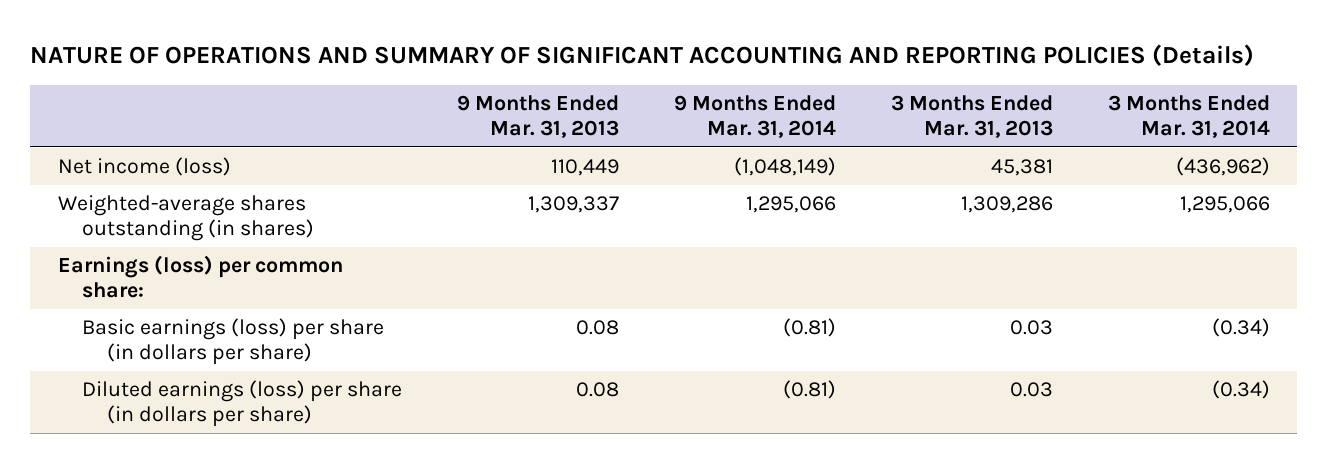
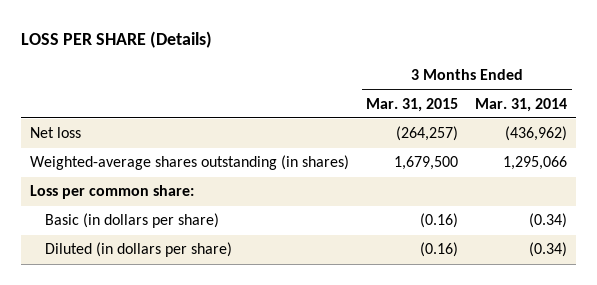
[30,44,1255,67] NATURE OF OPERATIONS AND SUMMARY OF SIGNIFICANT ACCOUNTING AND REPORTING POLICIES (Details) -> [20,31,212,49] LOSS PER SHARE (Details)
[457,94,620,139] 9 Months Ended Mar. 31, 2013 -> none
[673,94,836,139] 9 Months Ended Mar. 31, 2014 -> none
[890,94,1053,139] 3 Months Ended Mar. 31, 2013 -> none
none -> [365,97,458,112] Mar. 31, 2015
[57,157,231,177] Net income (loss) -> [29,127,81,139] Net loss
[57,255,343,299] Earnings (loss) per common share: -> [29,185,194,200] Loss per common share:
[82,318,385,366] Basic earnings (loss) per share (in dollars per share) -> [44,213,219,229] Basic (in dollars per share)
[82,380,403,428] Diluted earnings (loss) per share (in dollars per share) -> [44,242,232,258] Diluted (in dollars per share)

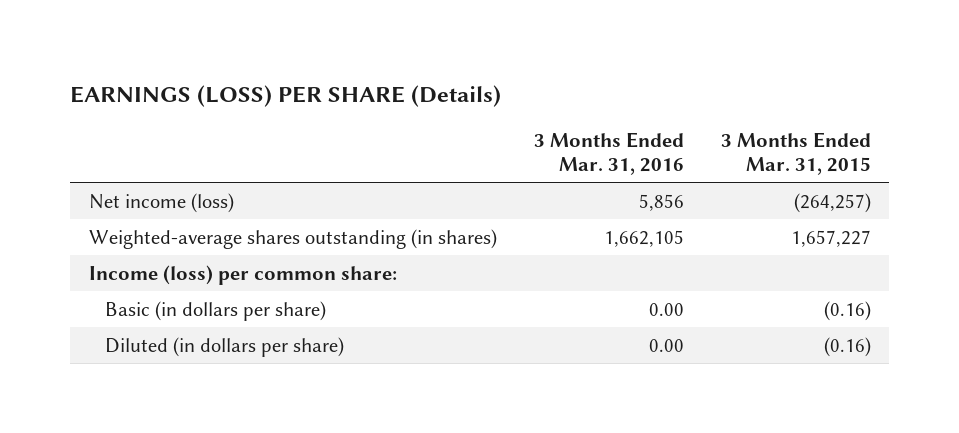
[20,31,212,49] LOSS PER SHARE (Details) -> [70,84,502,107] EARNINGS (LOSS) PER SHARE (Details)
[475,97,568,112] Mar. 31, 2014 -> none
none -> [533,132,684,175] 3 Months Ended Mar. 31, 2016
[29,127,81,139] Net loss -> [88,192,234,213] Net income (loss)
[393,156,458,171] 1,679,500 -> [790,229,871,247] 1,657,227
[29,185,194,200] Loss per common share: -> [88,264,397,285] Income (loss) per common share:

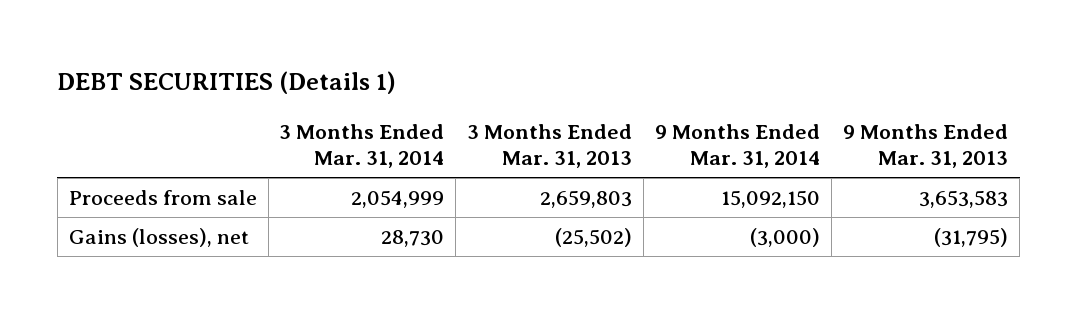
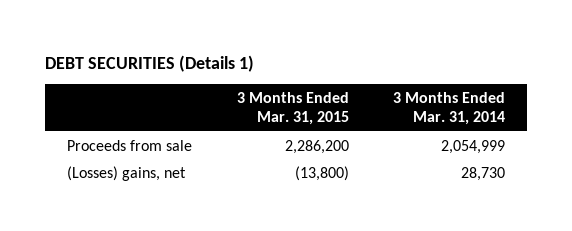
[467,123,633,169] 3 Months Ended Mar. 31, 2013 -> none
[655,123,821,169] 9 Months Ended Mar. 31, 2014 -> none
[843,123,1009,169] 9 Months Ended Mar. 31, 2013 -> none
none -> [236,91,349,126] 3 Months Ended Mar. 31, 2015
[68,227,249,247] Gains (losses), net -> [67,165,187,181] (Losses) gains, net

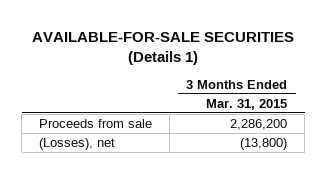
[45,54,255,72] DEBT SECURITIES (Details 1) -> [32,31,295,66] AVAILABLE-FOR-SALE SECURITIES (Details 1)
[392,91,505,126] 3 Months Ended Mar. 31, 2014 -> none
[67,165,187,181] (Losses) gains, net -> [38,137,115,150] (Losses), net

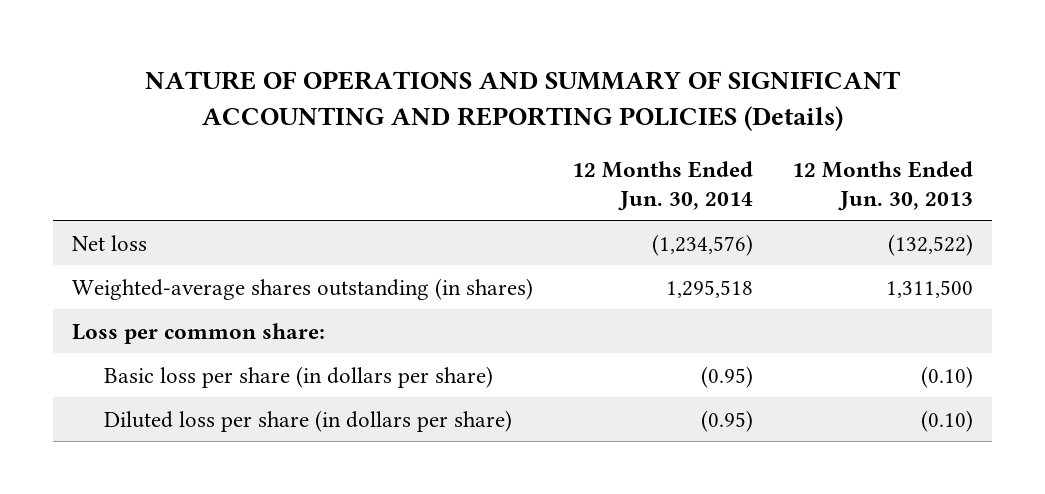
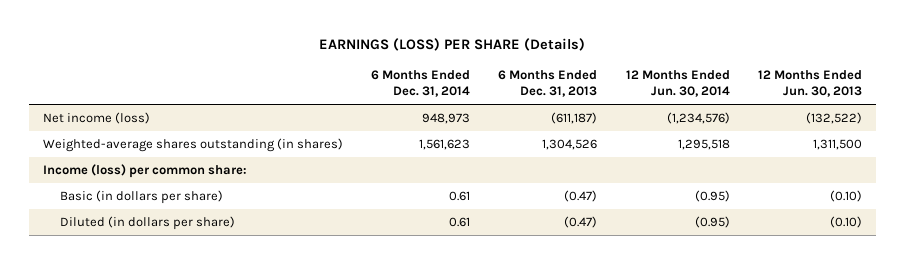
[144,70,901,131] NATURE OF OPERATIONS AND SUMMARY OF SIGNIFICANT ACCOUNTING AND REPORTING POLICIES (Details) -> [319,37,586,51] EARNINGS (LOSS) PER SHARE (Details)
none -> [371,69,471,97] 6 Months Ended Dec. 31, 2014
none -> [498,69,598,97] 6 Months Ended Dec. 31, 2013
[72,234,148,251] Net loss -> [43,112,151,125] Net income (loss)
[72,322,326,344] Loss per common share: -> [43,164,248,179] Income (loss) per common share:
[103,365,493,388] Basic loss per share (in dollars per share) -> [59,190,223,205] Basic (in dollars per share)
[103,409,512,432] Diluted loss per share (in dollars per share) -> [59,216,235,231] Diluted (in dollars per share)

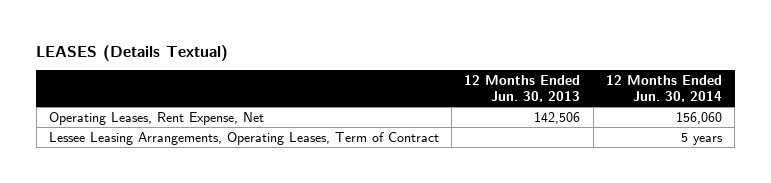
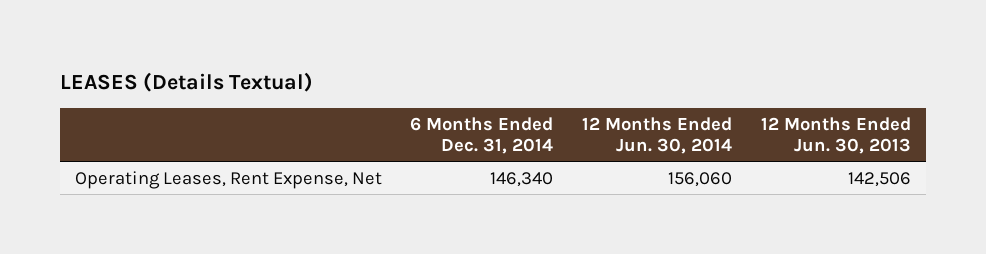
none -> [410,116,554,155] 6 Months Ended Dec. 31, 2014
[48,131,439,145] Lessee Leasing Arrangements, Operating Leases, Term of Contract -> none

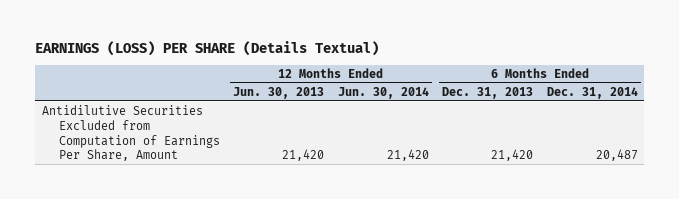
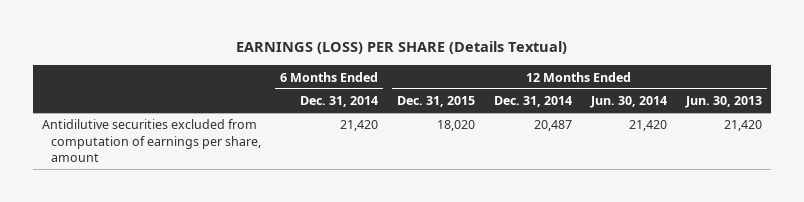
[442,86,534,99] Dec. 31, 2013 -> none
none -> [396,96,475,108] Dec. 31, 2015
none -> [493,96,572,108] Dec. 31, 2014
[41,105,220,162] Antidilutive Securities Excluded from Computation of Earnings Per Share, Amount -> [42,119,262,162] Antidilutive securities excluded from computation of earnings per share, amount
[595,149,638,162] 20,487 -> [340,120,379,132] 21,420

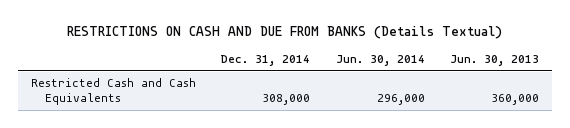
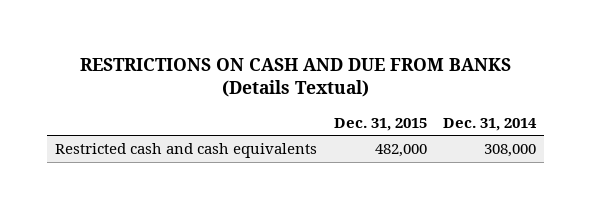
[335,55,425,67] Jun. 30, 2014 -> none
[450,55,540,67] Jun. 30, 2013 -> none
none -> [333,117,427,131] Dec. 31, 2015
[30,78,196,106] Restricted Cash and Cash Equivalents -> [55,143,318,159] Restricted cash and cash equivalents

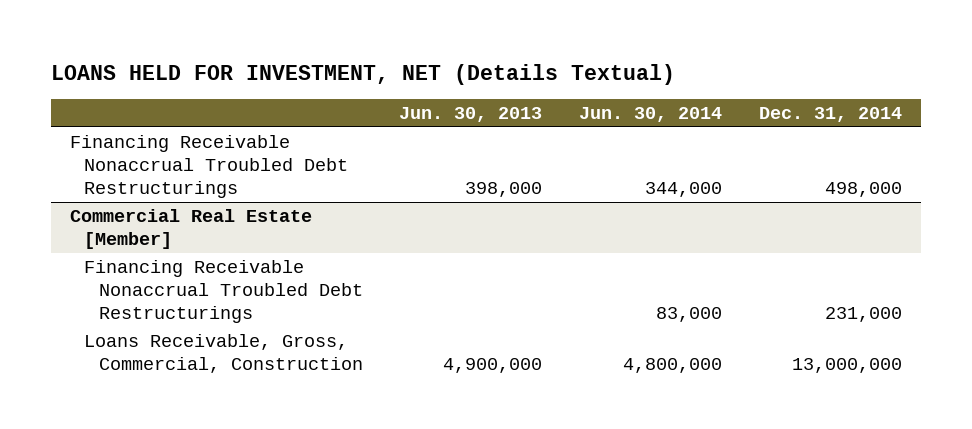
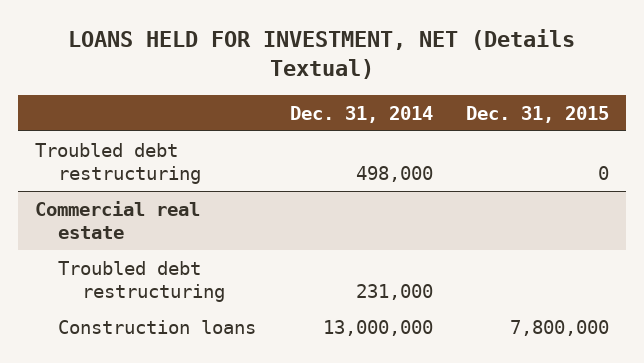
[399,107,543,123] Jun. 30, 2013 -> none
[579,107,723,123] Jun. 30, 2014 -> none
none -> [466,105,610,123] Dec. 31, 2015
[69,135,349,199] Financing Receivable Nonaccrual Troubled Debt Restructurings -> [34,142,202,185] Troubled debt restructuring
[69,209,312,250] Commercial Real Estate [Member] -> [34,200,200,240] Commercial real estate
[84,260,363,324] Financing Receivable Nonaccrual Troubled Debt Restructurings -> [58,260,226,303] Troubled debt restructuring
[84,334,363,374] Loans Receivable, Gross, Commercial, Construction -> [58,319,257,334] Construction loans

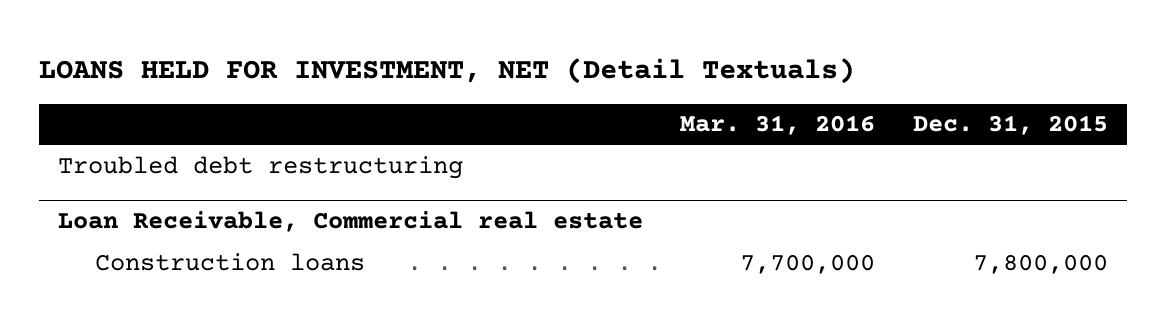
[67,29,575,80] LOANS HELD FOR INVESTMENT, NET (Details Textual) -> [38,58,855,85] LOANS HELD FOR INVESTMENT, NET (Detail Textuals)
[289,105,433,123] Dec. 31, 2014 -> none
none -> [680,115,876,136] Mar. 31, 2016
[34,142,202,185] Troubled debt restructuring -> none
[34,200,200,240] Commercial real estate -> none
none -> [57,211,643,233] Loan Receivable, Commercial real estate

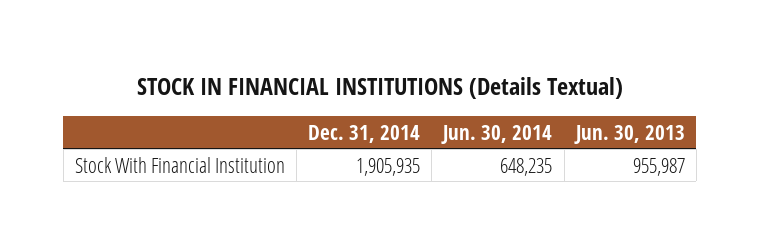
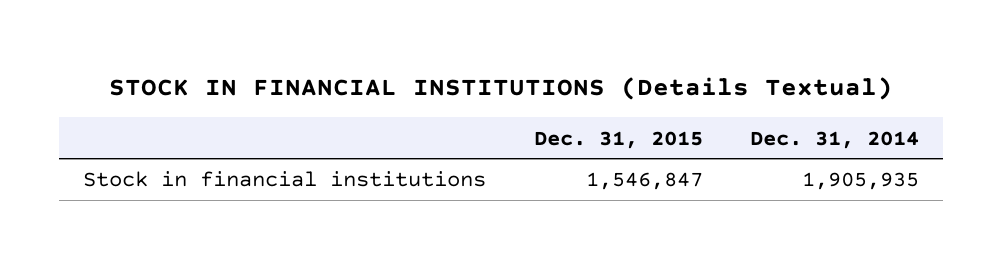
[441,124,553,144] Jun. 30, 2014 -> none
[573,124,685,144] Jun. 30, 2013 -> none
none -> [533,130,703,149] Dec. 31, 2015
[74,156,285,173] Stock With Financial Institution -> [83,171,487,188] Stock in financial institutions

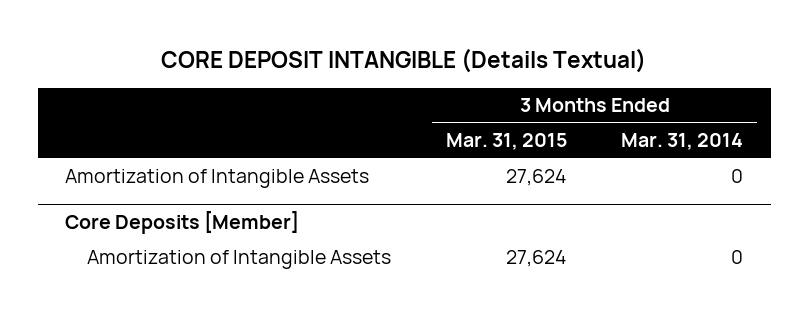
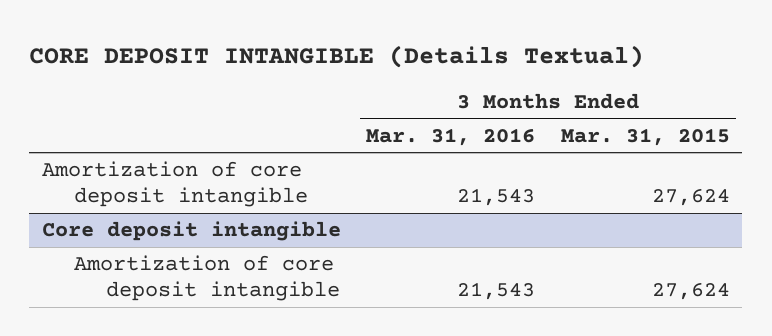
[621,133,744,151] Mar. 31, 2014 -> none
none -> [366,127,536,146] Mar. 31, 2016
[65,168,370,188] Amortization of Intangible Assets -> [41,161,308,208] Amortization of core deposit intangible
[65,210,300,234] Core Deposits [Member] -> [41,221,341,242] Core deposit intangible
[87,249,392,269] Amortization of Intangible Assets -> [73,255,340,302] Amortization of core deposit intangible

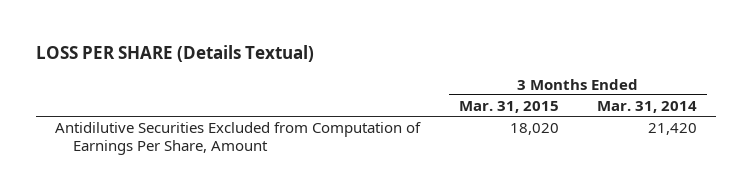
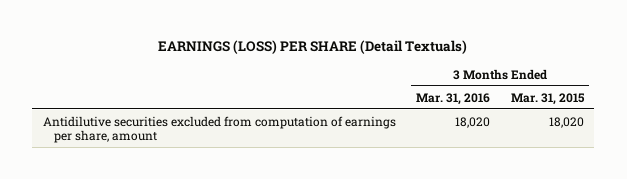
[36,44,315,62] LOSS PER SHARE (Details Textual) -> [158,39,468,54] EARNINGS (LOSS) PER SHARE (Detail Textuals)
[597,100,698,113] Mar. 31, 2014 -> none
none -> [416,92,491,105] Mar. 31, 2016
[55,121,422,155] Antidilutive Securities Excluded from Computation of Earnings Per Share, Amount -> [42,115,396,143] Antidilutive securities excluded from computation of earnings per share, amount

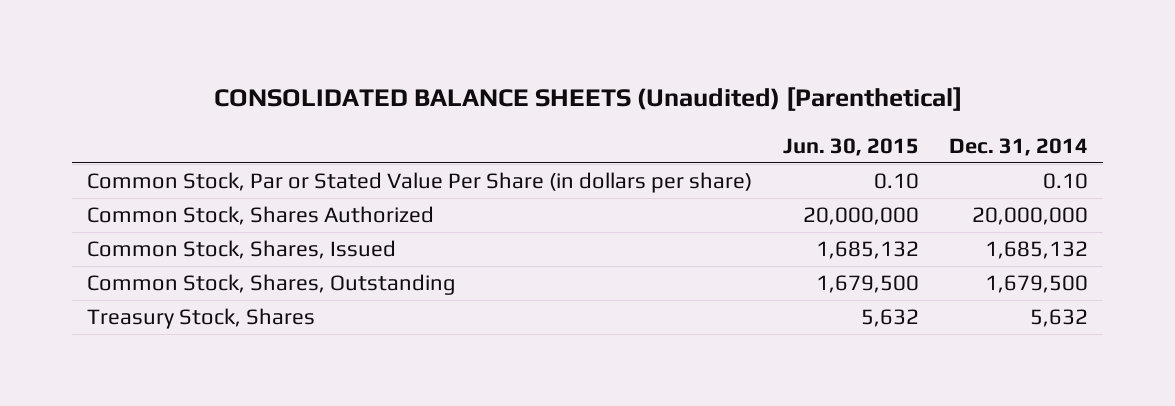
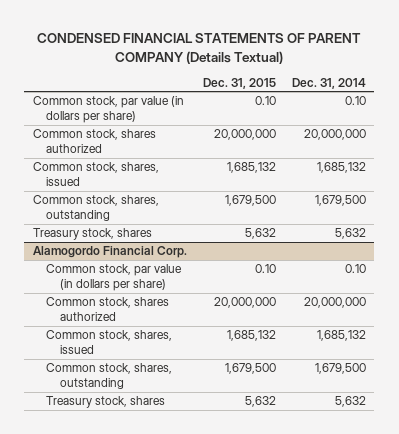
[213,87,962,112] CONSOLIDATED BALANCE SHEETS (Unaudited) [Parenthetical] -> [37,33,362,64] CONDENSED FINANCIAL STATEMENTS OF PARENT COMPANY (Details Textual)
[782,137,919,156] Jun. 30, 2015 -> none
none -> [202,77,276,89] Dec. 31, 2015
[87,172,753,194] Common Stock, Par or Stated Value Per Share (in dollars per share) -> [32,96,184,124] Common stock, par value (in dollars per share)
[87,206,435,226] Common Stock, Shares Authorized -> [32,129,156,154] Common stock, shares authorized
[87,240,397,260] Common Stock, Shares, Issued -> [32,162,159,187] Common stock, shares, issued
[87,274,457,296] Common Stock, Shares, Outstanding -> [32,195,159,222] Common stock, shares, outstanding
[87,308,316,330] Treasury Stock, Shares -> [32,228,152,241] Treasury stock, shares
none -> [32,246,187,259] Alamogordo Financial Corp.
none -> [46,264,183,292] Common stock, par value (in dollars per share)
none -> [46,297,170,322] Common stock, shares authorized
none -> [46,330,173,355] Common stock, shares, issued
none -> [46,363,173,390] Common stock, shares, outstanding
none -> [46,396,166,409] Treasury stock, shares

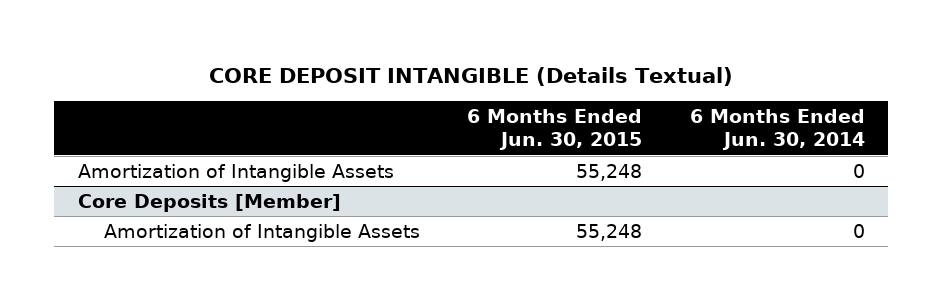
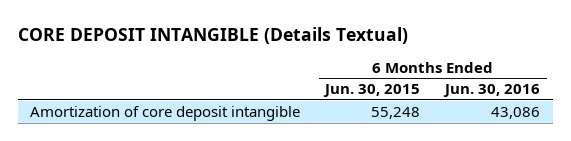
[689,108,865,151] 6 Months Ended Jun. 30, 2014 -> none
none -> [443,84,541,98] Jun. 30, 2016
[77,193,341,212] Core Deposits [Member] -> none
[103,223,420,242] Amortization of Intangible Assets -> none
[77,163,394,182] Amortization of Intangible Assets -> [30,106,301,122] Amortization of core deposit intangible

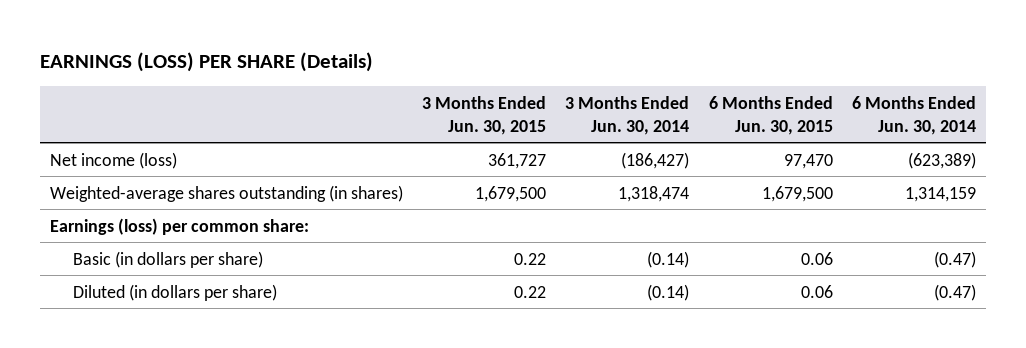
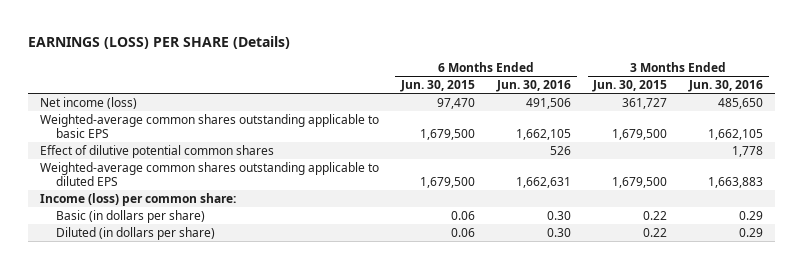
[565,95,690,135] 3 Months Ended Jun. 30, 2014 -> none
[852,95,977,135] 6 Months Ended Jun. 30, 2014 -> none
none -> [496,80,572,93] Jun. 30, 2016
none -> [688,80,764,93] Jun. 30, 2016
[49,184,403,202] Weighted-average shares outstanding (in shares) -> [39,113,379,139] Weighted-average common shares outstanding applicable to basic EPS
none -> [39,144,274,158] Effect of dilutive potential common shares
none -> [39,161,379,187] Weighted-average common shares outstanding applicable to diluted EPS
[49,217,309,235] Earnings (loss) per common share: -> [39,192,236,206] Income (loss) per common share:

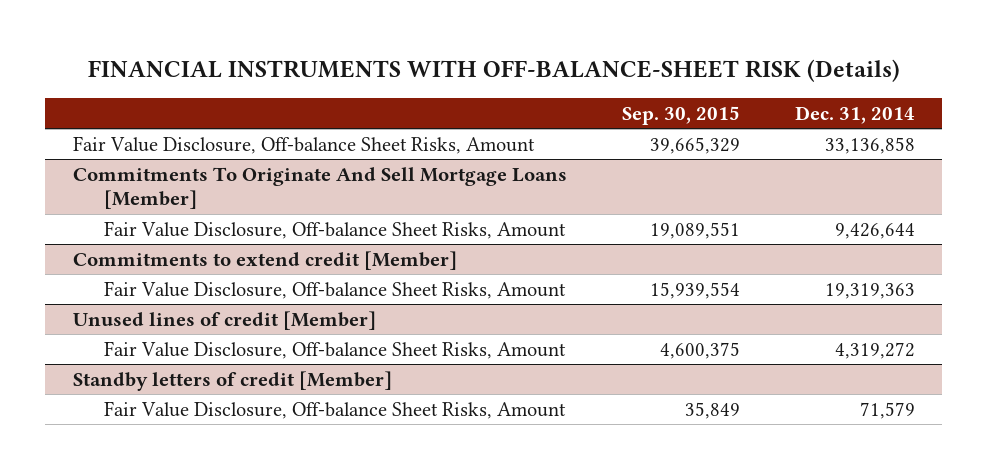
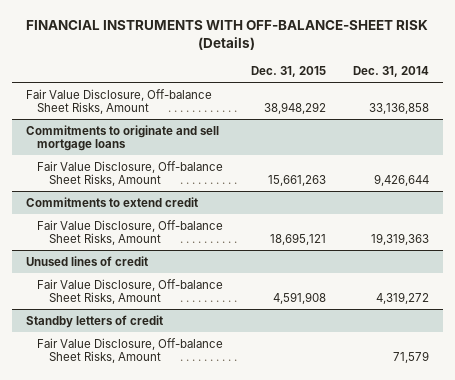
[621,105,740,125] Sep. 30, 2015 -> none
none -> [250,66,326,78] Dec. 31, 2015
[72,166,567,210] Commitments To Originate And Sell Mortgage Loans [Member] -> [25,124,219,152] Commitments to originate and sell mortgage loans
[72,250,457,270] Commitments to extend credit [Member] -> [25,196,198,207] Commitments to extend credit
[72,310,376,330] Unused lines of credit [Member] -> [25,255,148,266] Unused lines of credit
[72,370,392,391] Standby letters of credit [Member] -> [25,314,163,328] Standby letters of credit

